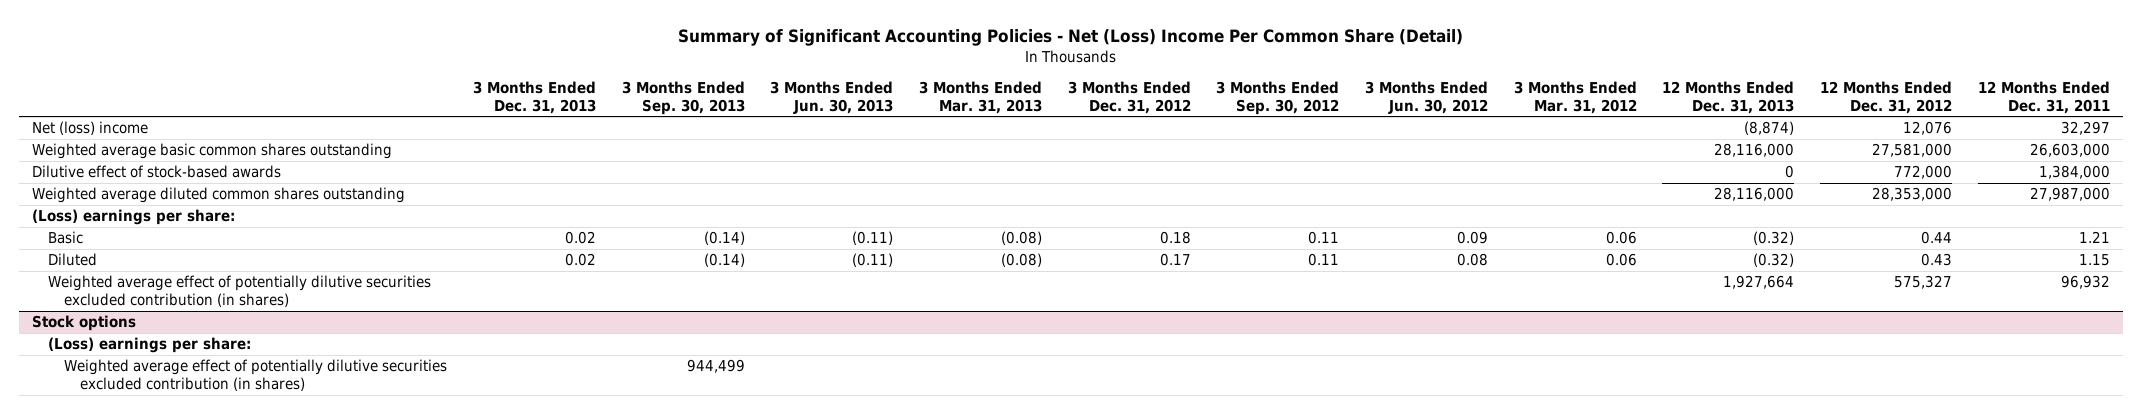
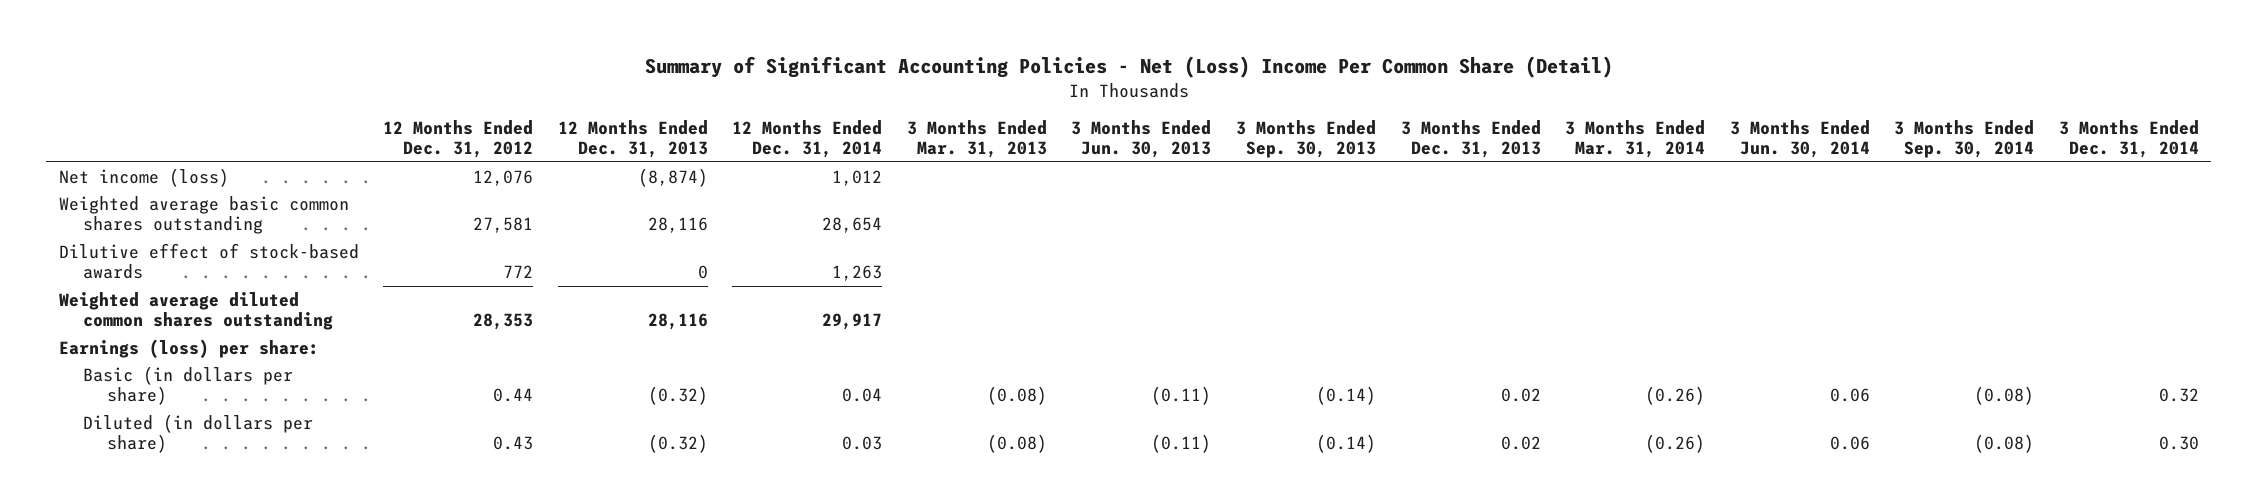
[1067,80,1191,114] 3 Months Ended Dec. 31, 2012 -> none
[1216,80,1340,115] 3 Months Ended Sep. 30, 2012 -> none
[1365,80,1489,114] 3 Months Ended Jun. 30, 2012 -> none
[1513,80,1637,114] 3 Months Ended Mar. 31, 2012 -> none
[1977,80,2110,114] 12 Months Ended Dec. 31, 2011 -> none
none -> [732,119,883,159] 12 Months Ended Dec. 31, 2014
none -> [1565,119,1706,159] 3 Months Ended Mar. 31, 2014
none -> [1729,119,1870,159] 3 Months Ended Jun. 30, 2014
none -> [1894,119,2035,159] 3 Months Ended Sep. 30, 2014
none -> [2058,119,2199,159] 3 Months Ended Dec. 31, 2014
[48,275,432,308] Weighted average effect of potentially dilutive securities excluded contribution (in shares) -> none
[31,315,136,332] Stock options -> none
[48,337,252,354] (Loss) earnings per share: -> none
[64,359,448,392] Weighted average effect of potentially dilutive securities excluded contribution (in shares) -> none
[31,121,148,136] Net (loss) income -> [58,167,229,187] Net income (loss)
[1714,143,1795,158] 28,116,000 -> [647,217,708,234] 28,116
[1872,143,1953,158] 27,581,000 -> [473,217,534,234] 27,581
[1894,165,1953,180] 772,000 -> [503,265,534,279] 772
[1714,187,1795,202] 28,116,000 -> [647,313,708,331] 28,116
[1872,187,1953,202] 28,353,000 -> [473,313,534,331] 28,353
[31,209,235,226] (Loss) earnings per share: -> [58,338,319,358] Earnings (loss) per share:
[48,231,84,245] Basic -> [82,365,293,406] Basic (in dollars per share)
[48,253,98,267] Diluted -> [82,413,313,454] Diluted (in dollars per share)

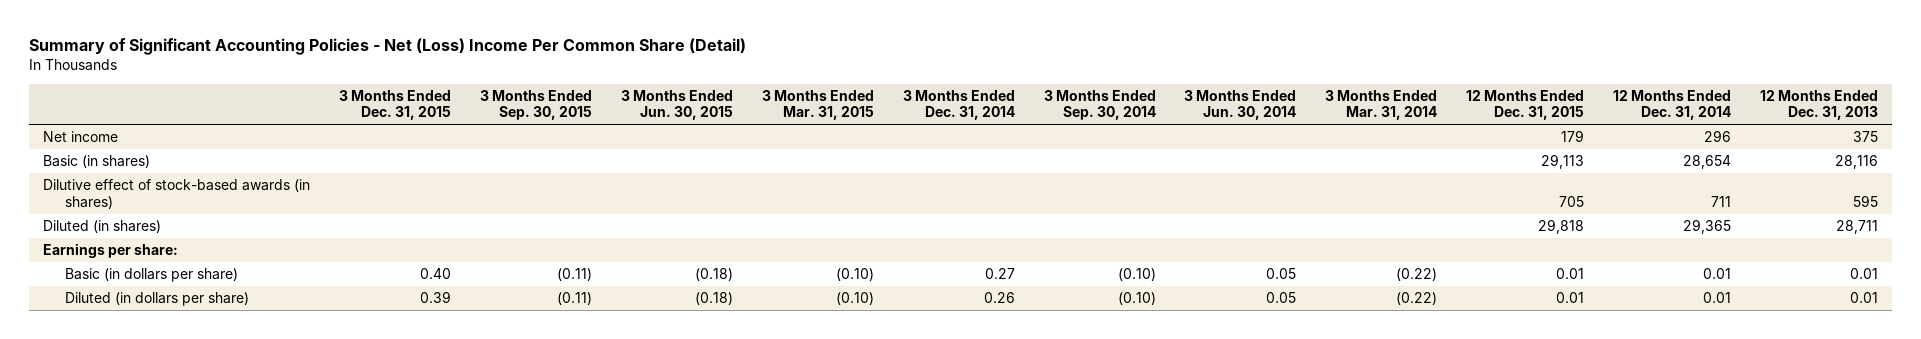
[383,119,534,159] 12 Months Ended Dec. 31, 2012 -> none
[906,119,1047,159] 3 Months Ended Mar. 31, 2013 -> none
[1071,119,1212,159] 3 Months Ended Jun. 30, 2013 -> none
[1236,119,1377,159] 3 Months Ended Sep. 30, 2013 -> none
[1400,119,1541,159] 3 Months Ended Dec. 31, 2013 -> none
none -> [339,89,452,121] 3 Months Ended Dec. 31, 2015
none -> [480,89,593,121] 3 Months Ended Sep. 30, 2015
none -> [621,89,734,121] 3 Months Ended Jun. 30, 2015
none -> [761,89,874,121] 3 Months Ended Mar. 31, 2015
none -> [1466,89,1585,121] 12 Months Ended Dec. 31, 2015
[58,167,229,187] Net income (loss) -> [43,131,119,143] Net income
[637,167,708,187] (8,874) -> [1852,131,1878,143] 375
[832,169,883,186] 1,012 -> [1704,130,1732,143] 296
[58,195,349,235] Weighted average basic common shares outstanding -> [43,155,151,169] Basic (in shares)
[58,242,359,280] Dilutive effect of stock-based awards -> [43,179,311,209] Dilutive effect of stock-based awards (in shares)
[697,265,708,280] 0 -> [1852,194,1878,207] 595
[832,265,883,282] 1,263 -> [1711,195,1732,207] 711
[58,291,333,331] Weighted average diluted common shares outstanding -> [43,220,162,234] Diluted (in shares)
[647,313,708,331] 28,116 -> [1835,220,1878,235] 28,711
[822,313,883,331] 29,917 -> [1683,219,1732,235] 29,365
[58,338,319,358] Earnings (loss) per share: -> [43,243,179,259] Earnings per share:
[647,386,708,406] (0.32) -> [1849,268,1878,280] 0.01
[842,388,883,403] 0.04 -> [1703,268,1732,280] 0.01
[1645,386,1706,406] (0.26) -> [1396,268,1438,282] (0.22)
[1829,388,1870,403] 0.06 -> [1266,268,1297,280] 0.05
[1974,386,2035,406] (0.08) -> [1117,268,1156,282] (0.10)
[2158,388,2199,403] 0.32 -> [984,268,1015,280] 0.27
[647,434,708,454] (0.32) -> [1849,292,1878,304] 0.01
[842,436,883,451] 0.03 -> [1703,292,1732,304] 0.01
[1645,434,1706,454] (0.26) -> [1396,292,1438,306] (0.22)
[1829,436,1870,451] 0.06 -> [1266,292,1297,304] 0.05
[1974,434,2035,454] (0.08) -> [1117,292,1156,306] (0.10)
[2158,436,2199,451] 0.30 -> [983,292,1015,304] 0.26

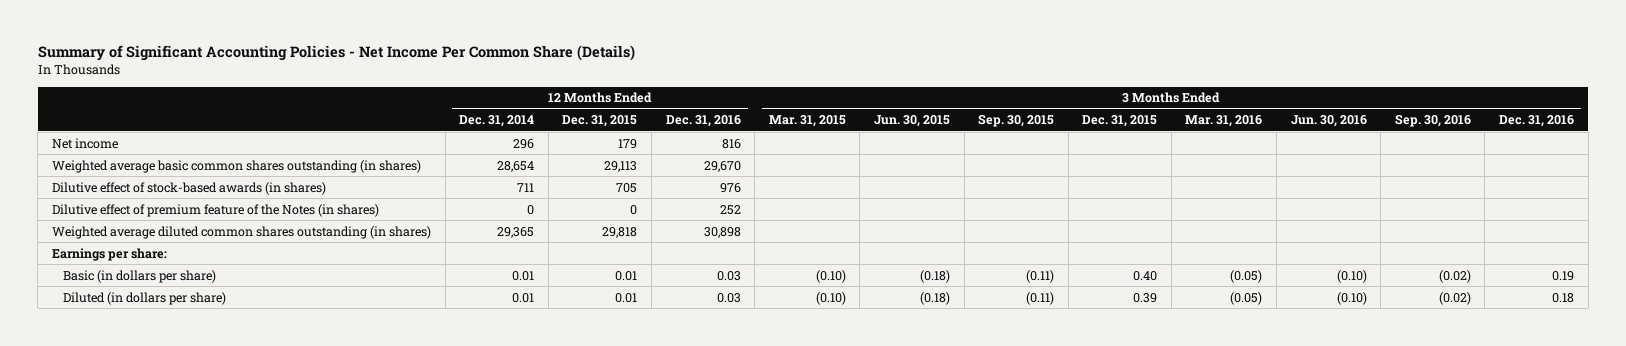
[28,37,746,55] Summary of Significant Accounting Policies - Net (Loss) Income Per Common Share (Detail) -> [37,45,635,62] Summary of Significant Accounting Policies - Net Income Per Common Share (Details)
[902,89,1015,121] 3 Months Ended Dec. 31, 2014 -> none
[1043,89,1156,121] 3 Months Ended Sep. 30, 2014 -> none
[1184,89,1297,121] 3 Months Ended Jun. 30, 2014 -> none
[1325,89,1438,121] 3 Months Ended Mar. 31, 2014 -> none
[1759,89,1878,121] 12 Months Ended Dec. 31, 2013 -> none
none -> [665,115,741,128] Dec. 31, 2016
none -> [1185,115,1263,128] Mar. 31, 2016
none -> [1290,115,1367,128] Jun. 30, 2016
none -> [1394,114,1471,128] Sep. 30, 2016
none -> [1499,115,1575,128] Dec. 31, 2016
[43,155,151,169] Basic (in shares) -> [52,159,422,173] Weighted average basic common shares outstanding (in shares)
none -> [52,203,380,217] Dilutive effect of premium feature of the Notes (in shares)
[43,220,162,234] Diluted (in shares) -> [52,225,432,239] Weighted average diluted common shares outstanding (in shares)

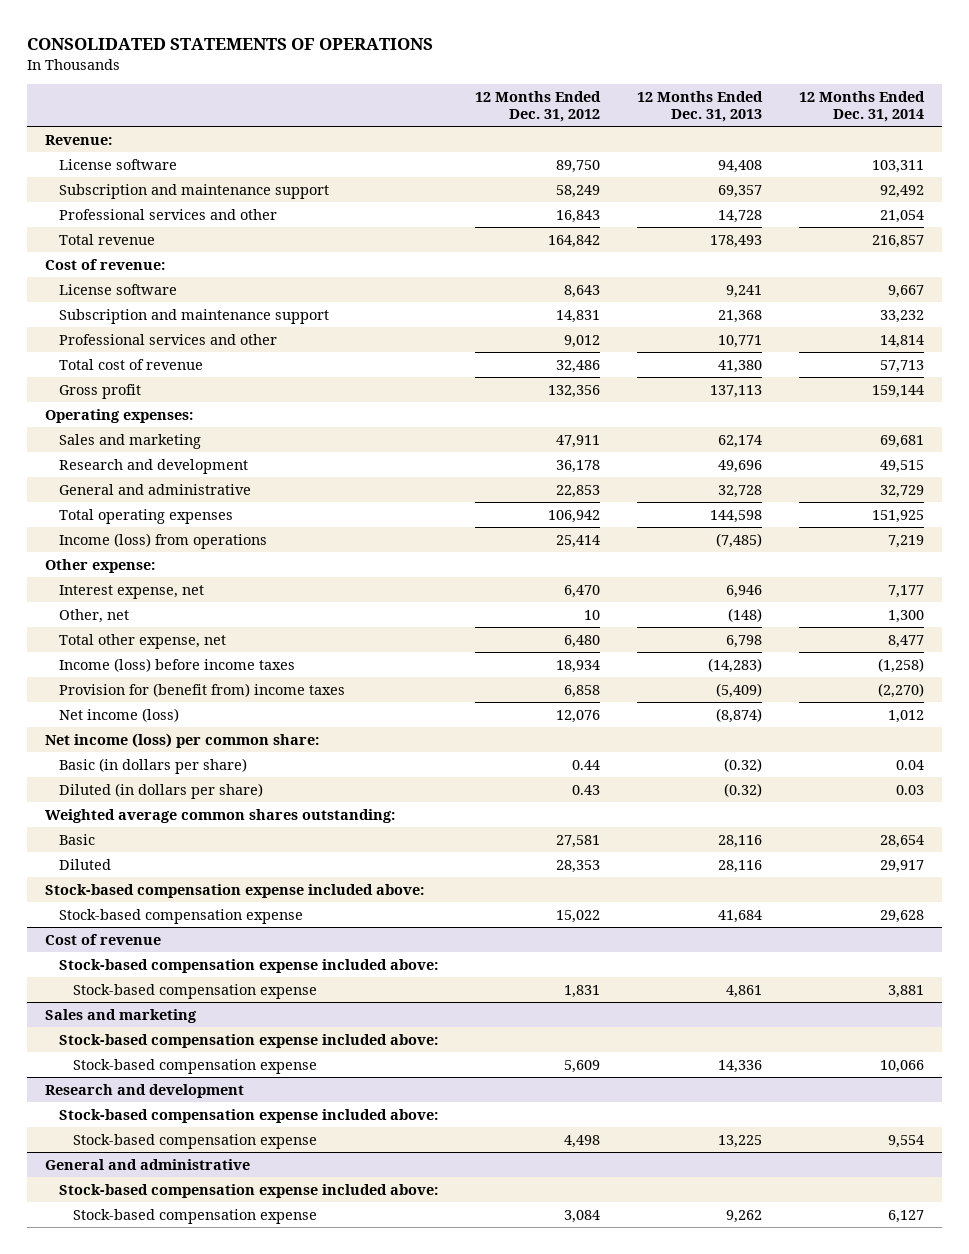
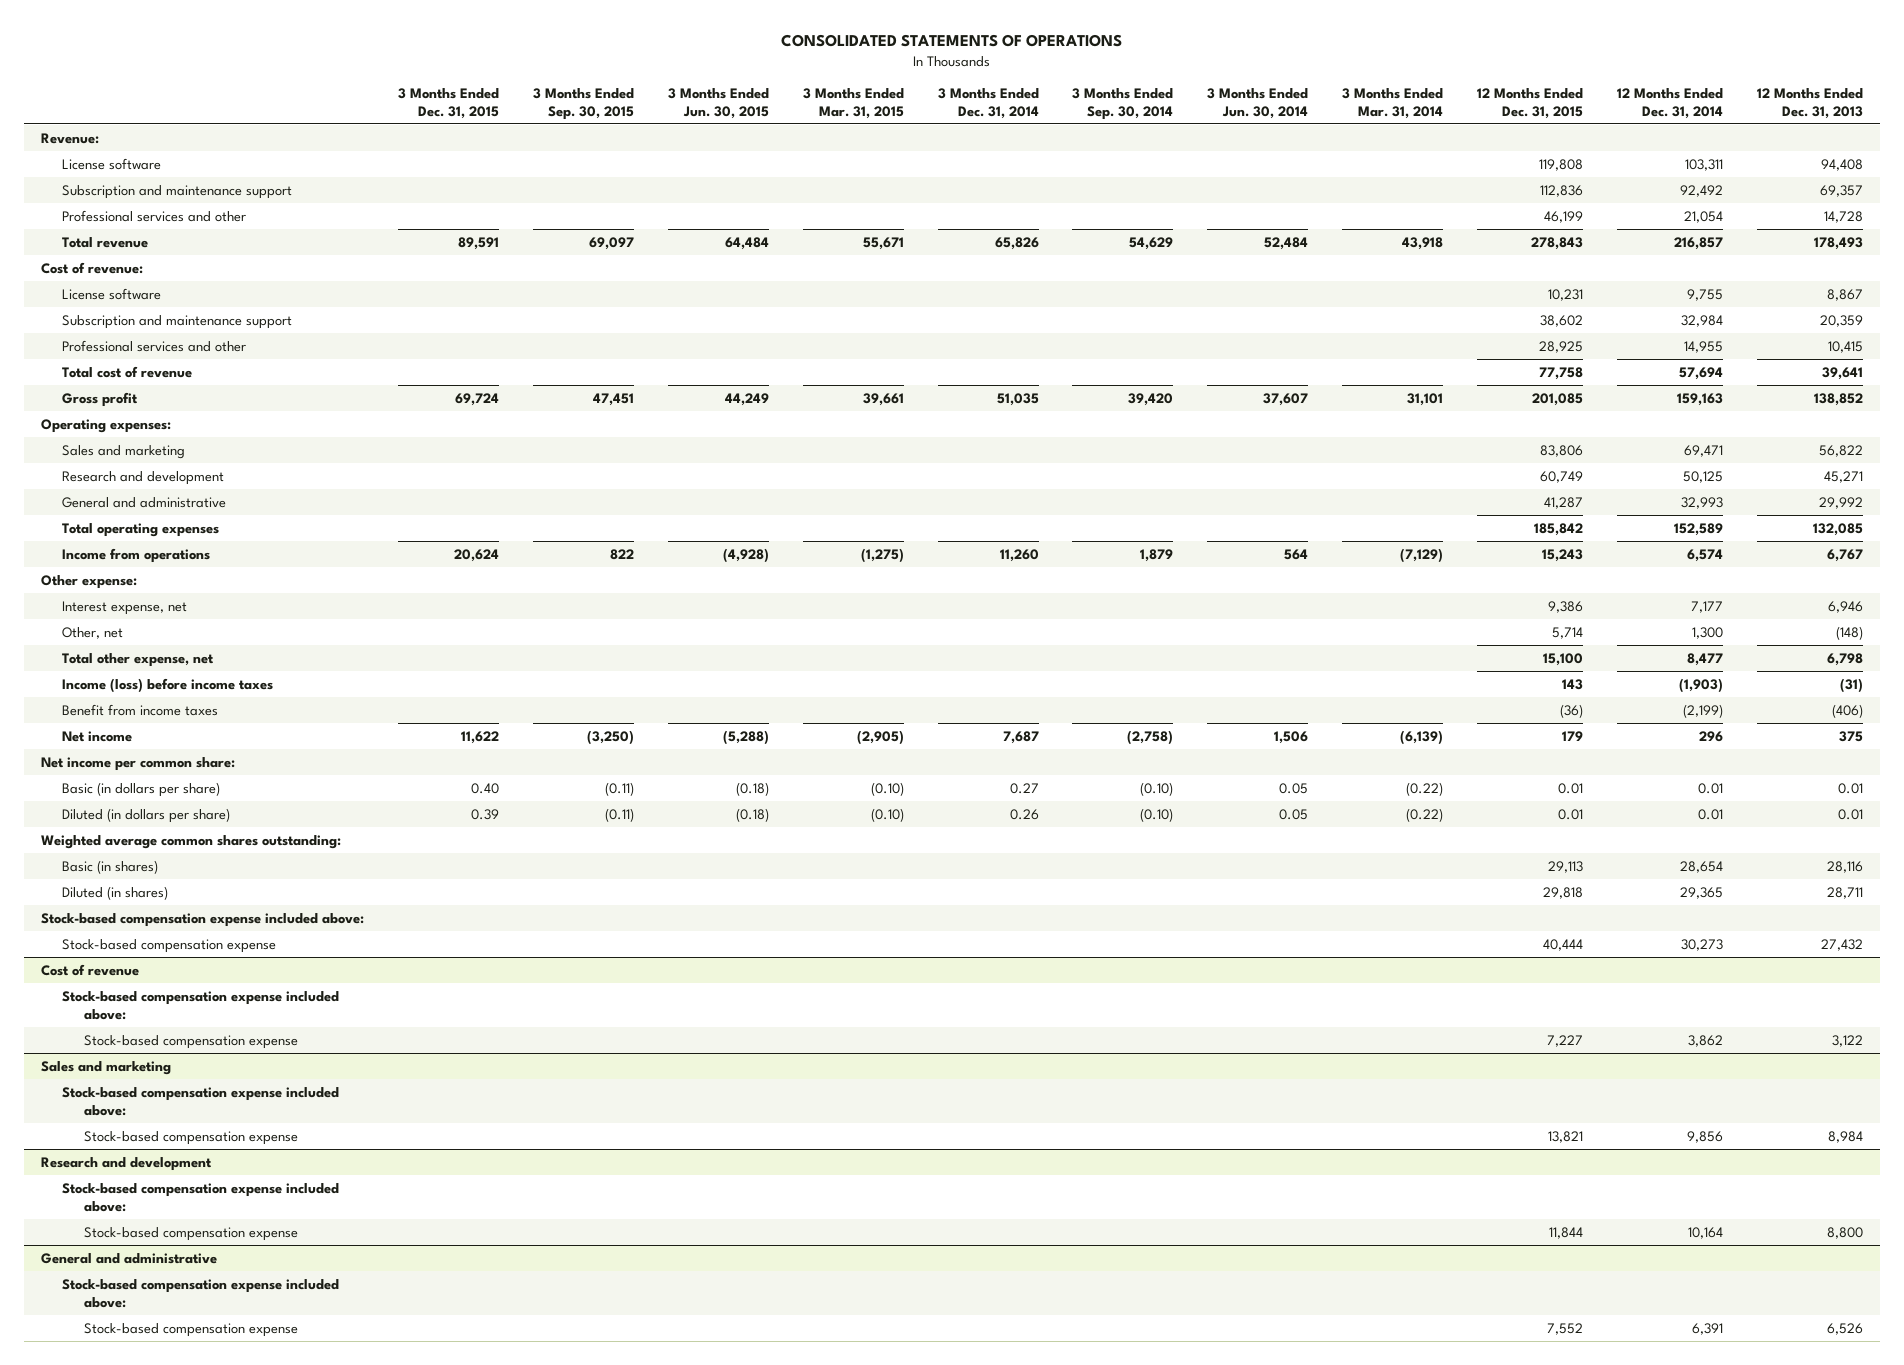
[475,91,602,123] 12 Months Ended Dec. 31, 2012 -> none
none -> [397,87,499,119] 3 Months Ended Dec. 31, 2015
none -> [532,87,634,120] 3 Months Ended Sep. 30, 2015
none -> [667,87,769,119] 3 Months Ended Jun. 30, 2015
none -> [802,87,904,119] 3 Months Ended Mar. 31, 2015
none -> [937,87,1039,119] 3 Months Ended Dec. 31, 2014
none -> [1072,87,1174,120] 3 Months Ended Sep. 30, 2014
none -> [1207,87,1309,119] 3 Months Ended Jun. 30, 2014
none -> [1342,87,1444,119] 3 Months Ended Mar. 31, 2014
none -> [1477,87,1584,119] 12 Months Ended Dec. 31, 2015
[725,284,762,298] 9,241 -> [1827,288,1864,301] 8,867
[887,284,924,298] 9,667 -> [1687,288,1724,301] 9,755
[717,309,762,323] 21,368 -> [1820,314,1864,327] 20,359
[879,309,924,323] 33,232 -> [1681,314,1724,327] 32,984
[717,334,762,348] 10,771 -> [1828,340,1864,353] 10,415
[879,334,924,348] 14,814 -> [1684,340,1724,353] 14,955
[717,359,762,373] 41,380 -> [1822,366,1864,380] 39,641
[879,359,924,373] 57,713 -> [1679,366,1724,380] 57,694
[709,384,762,398] 137,113 -> [1814,392,1864,406] 138,852
[871,384,924,398] 159,144 -> [1677,392,1724,406] 159,163
[717,434,762,448] 62,174 -> [1819,444,1864,457] 56,822
[879,434,924,448] 69,681 -> [1684,444,1724,457] 69,471
[717,459,762,473] 49,696 -> [1824,470,1864,483] 45,271
[879,459,924,473] 49,515 -> [1683,470,1724,483] 50,125
[717,484,762,498] 32,728 -> [1819,496,1864,509] 29,992
[879,484,924,498] 32,729 -> [1681,496,1724,509] 32,993
[709,509,762,523] 144,598 -> [1813,522,1864,536] 132,085
[871,509,924,523] 151,925 -> [1674,522,1724,536] 152,589
[59,532,268,549] Income (loss) from operations -> [62,547,211,563] Income from operations
[715,532,762,548] (7,485) -> [1827,548,1864,562] 6,767
[887,534,924,548] 7,219 -> [1687,548,1724,562] 6,574
[707,657,762,673] (14,283) -> [1840,677,1864,693] (31)
[877,657,924,673] (1,258) -> [1679,677,1724,693] (1,903)
[59,682,346,697] Provision for (benefit from) income taxes -> [62,703,219,716] Benefit from income taxes
[715,682,762,698] (5,409) -> [1832,703,1864,718] (406)
[877,682,924,698] (2,270) -> [1683,703,1724,718] (2,199)
[59,707,180,722] Net income (loss) -> [62,730,133,742] Net income
[715,707,762,723] (8,874) -> [1839,730,1864,742] 375
[887,709,924,723] 1,012 -> [1699,730,1724,742] 296
[45,732,320,748] Net income (loss) per common share: -> [40,756,235,771] Net income per common share:
[723,757,762,772] (0.32) -> [1838,782,1864,794] 0.01
[895,759,924,770] 0.04 -> [1698,782,1724,794] 0.01
[723,782,762,797] (0.32) -> [1838,808,1864,820] 0.01
[895,784,924,795] 0.03 -> [1698,808,1724,820] 0.01
[59,833,96,845] Basic -> [62,859,159,874] Basic (in shares)
[59,858,112,870] Diluted -> [62,885,169,900] Diluted (in shares)
[717,859,762,873] 28,116 -> [1827,886,1864,899] 28,711
[879,859,924,873] 29,917 -> [1680,886,1724,899] 29,365
[717,909,762,923] 41,684 -> [1821,938,1864,951] 27,432
[879,909,924,923] 29,628 -> [1681,938,1724,951] 30,273
[725,984,762,998] 4,861 -> [1832,1034,1864,1047] 3,122
[887,984,924,998] 3,881 -> [1688,1034,1724,1047] 3,862
[717,1059,762,1073] 14,336 -> [1828,1130,1864,1143] 8,984
[879,1059,924,1073] 10,066 -> [1687,1130,1724,1143] 9,856
[717,1134,762,1148] 13,225 -> [1827,1226,1864,1239] 8,800
[887,1134,924,1148] 9,554 -> [1688,1226,1724,1239] 10,164
[725,1209,762,1223] 9,262 -> [1827,1322,1864,1335] 6,526
[887,1209,924,1223] 6,127 -> [1692,1322,1724,1335] 6,391

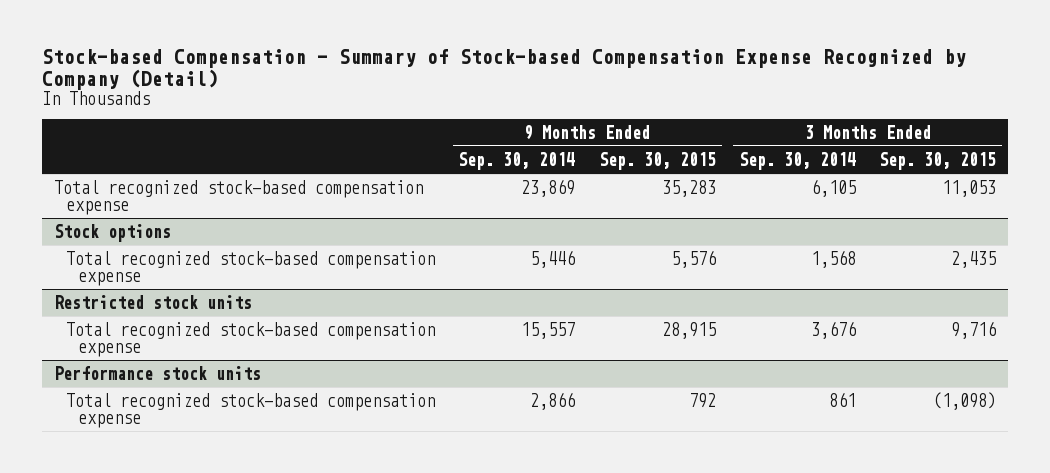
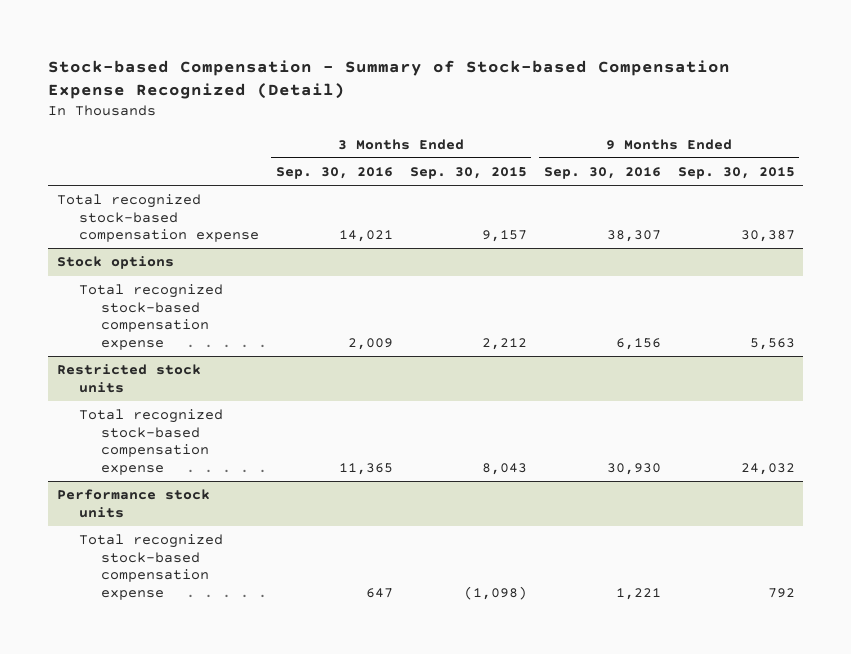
[42,49,967,90] Stock-based Compensation - Summary of Stock-based Compensation Expense Recognized by Company (Detail) -> [48,59,731,99] Stock-based Compensation - Summary of Stock-based Compensation Expense Recognized (Detail)
[458,151,576,170] Sep. 30, 2014 -> none
[739,151,857,170] Sep. 30, 2014 -> none
none -> [275,167,393,180] Sep. 30, 2016
none -> [543,167,661,180] Sep. 30, 2016
[661,180,716,198] 35,283 -> [740,230,795,243] 30,387
[942,180,997,198] 11,053 -> [481,230,527,243] 9,157
[670,250,716,269] 5,576 -> [749,337,795,350] 5,563
[951,251,997,269] 2,435 -> [481,337,527,350] 2,212
[661,322,716,340] 28,915 -> [740,462,795,475] 24,032
[951,321,997,340] 9,716 -> [481,462,527,475] 8,043

